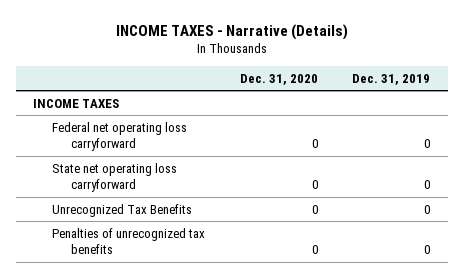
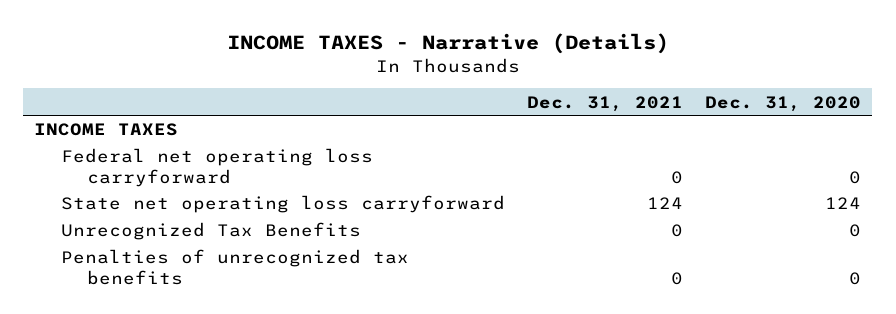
[352,73,431,85] Dec. 31, 2019 -> none
none -> [526,95,683,112] Dec. 31, 2021
[311,180,318,190] 0 -> [825,197,862,210] 124

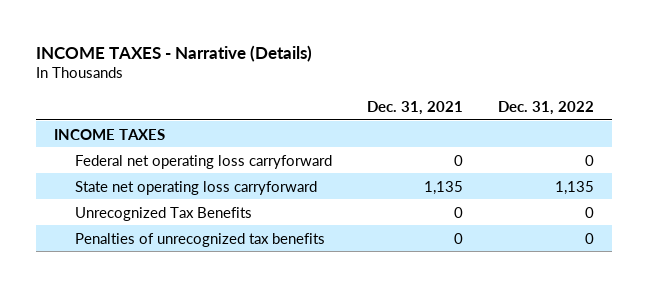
[705,95,862,112] Dec. 31, 2020 -> none
none -> [498,100,595,115] Dec. 31, 2022
[646,197,683,210] 124 -> [423,180,463,195] 1,135

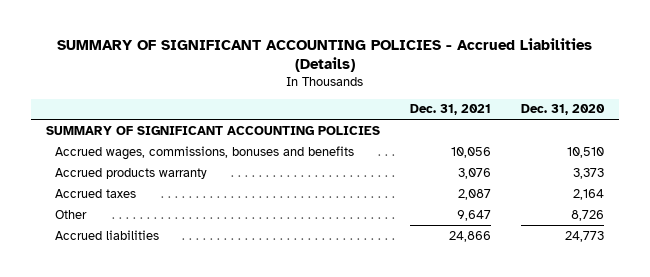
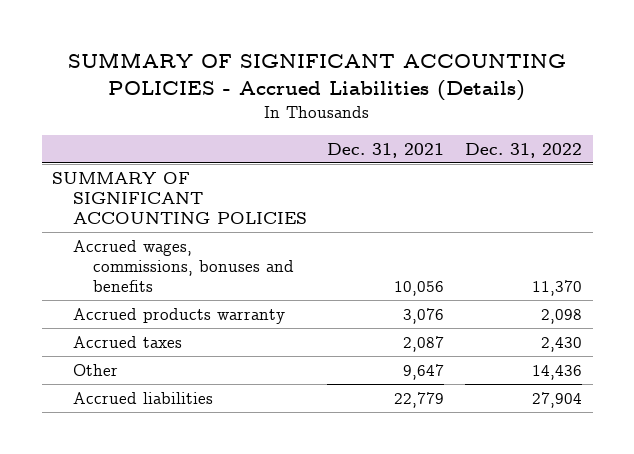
[521,104,606,116] Dec. 31, 2020 -> none
none -> [465,142,583,158] Dec. 31, 2022
[448,230,491,242] 24,866 -> [394,391,445,408] 22,779

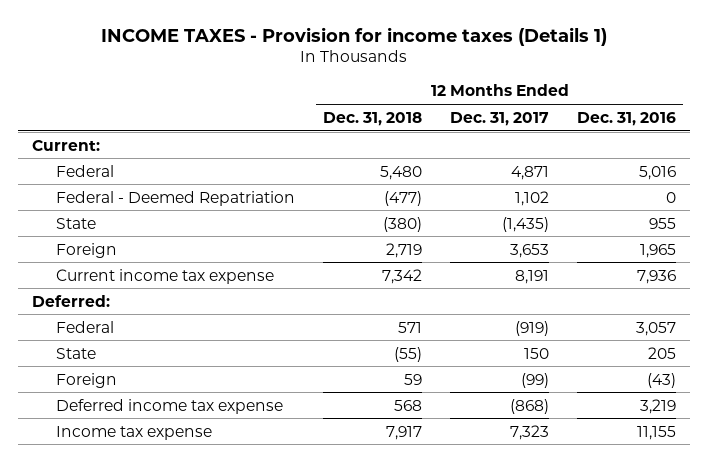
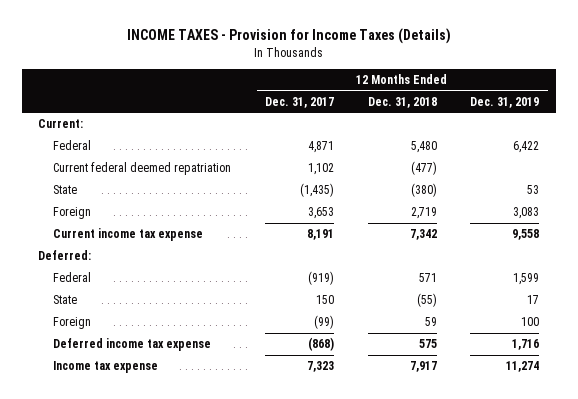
[100,26,607,46] INCOME TAXES - Provision for income taxes (Details 1) -> [126,28,451,45] INCOME TAXES - Provision for Income Taxes (Details)
[577,111,677,126] Dec. 31, 2016 -> none
none -> [470,96,540,108] Dec. 31, 2019
[56,190,296,206] Federal - Deemed Repatriation -> [53,162,232,176] Current federal deemed repatriation
[394,399,423,411] 568 -> [418,339,437,349] 575

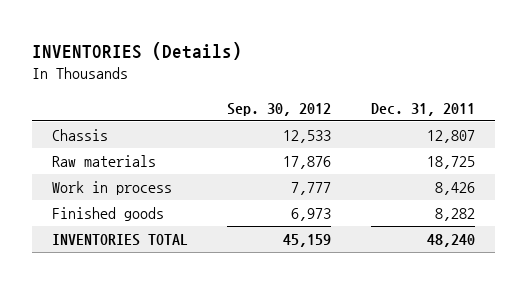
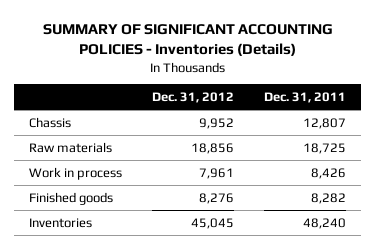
[31,41,242,60] INVENTORIES (Details) -> [42,24,333,57] SUMMARY OF SIGNIFICANT ACCOUNTING POLICIES - Inventories (Details)
[227,102,332,116] Sep. 30, 2012 -> none
none -> [152,91,235,103] Dec. 31, 2012
[51,234,188,247] INVENTORIES TOTAL -> [29,217,93,228] Inventories

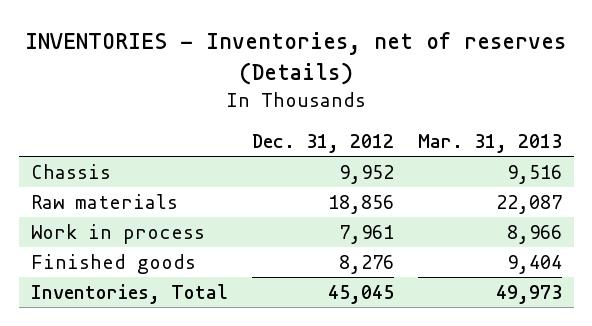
[42,24,333,57] SUMMARY OF SIGNIFICANT ACCOUNTING POLICIES - Inventories (Details) -> [25,32,567,86] INVENTORIES - Inventories, net of reserves (Details)
[263,91,346,103] Dec. 31, 2011 -> none
none -> [417,134,562,154] Mar. 31, 2013
[29,217,93,228] Inventories -> [30,283,228,304] Inventories, Total

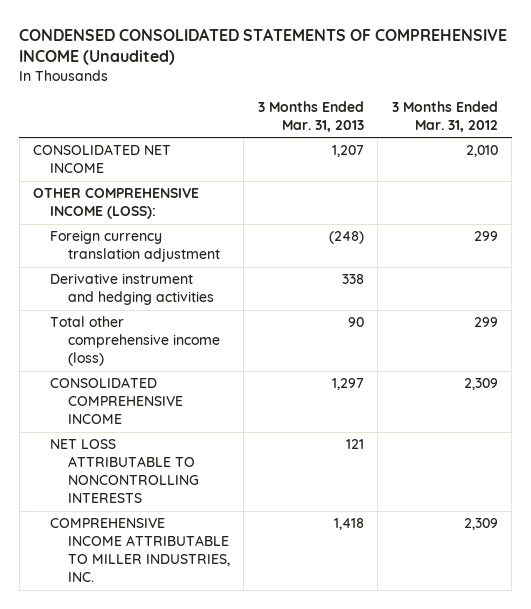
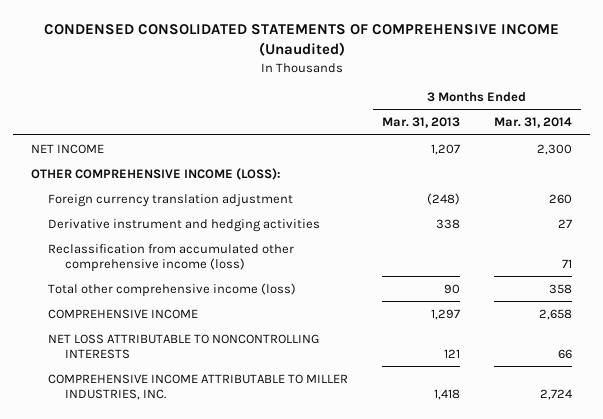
[391,101,498,132] 3 Months Ended Mar. 31, 2012 -> none
none -> [494,117,573,129] Mar. 31, 2014
[33,144,172,174] CONSOLIDATED NET INCOME -> [30,143,104,154] NET INCOME
none -> [47,243,294,272] Reclassification from accumulated other comprehensive income (loss)
[50,377,183,425] CONSOLIDATED COMPREHENSIVE INCOME -> [47,308,198,319] COMPREHENSIVE INCOME

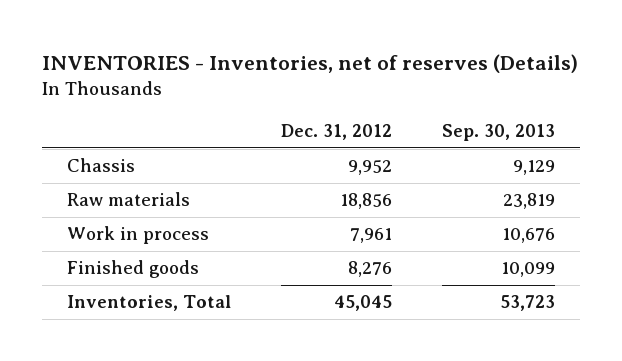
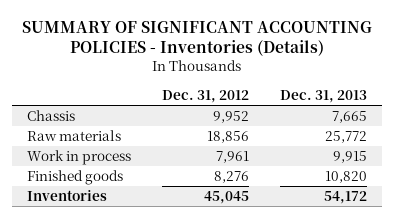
[41,54,578,74] INVENTORIES - Inventories, net of reserves (Details) -> [22,20,373,57] SUMMARY OF SIGNIFICANT ACCOUNTING POLICIES - Inventories (Details)
[442,123,556,141] Sep. 30, 2013 -> none
none -> [280,89,368,103] Dec. 31, 2013
[66,295,231,312] Inventories, Total -> [27,190,108,202] Inventories

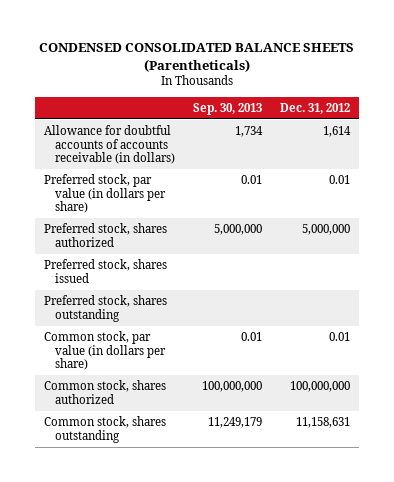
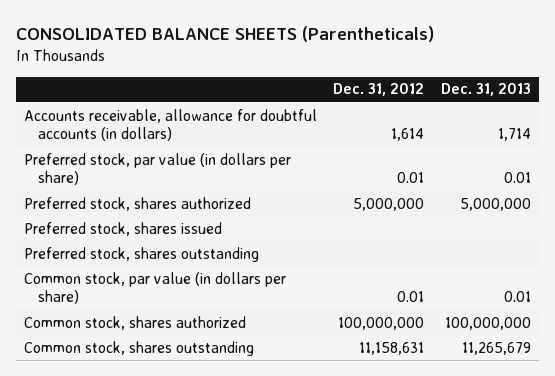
[38,43,354,72] CONDENSED CONSOLIDATED BALANCE SHEETS (Parentheticals) -> [15,25,434,42] CONSOLIDATED BALANCE SHEETS (Parentheticals)
[192,102,262,115] Sep. 30, 2013 -> none
none -> [440,83,531,97] Dec. 31, 2013
[43,125,175,165] Allowance for doubtful accounts of accounts receivable (in dollars) -> [23,108,317,142] Accounts receivable, allowance for doubtful accounts (in dollars)

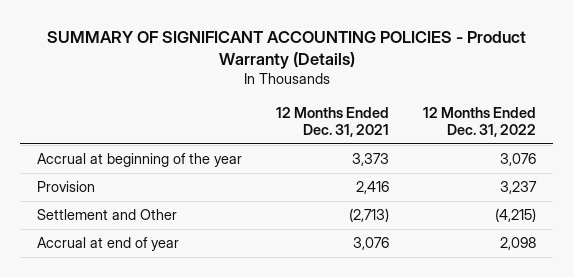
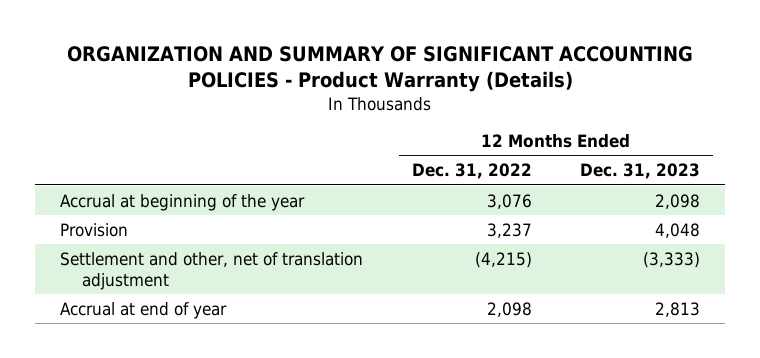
[46,30,526,70] SUMMARY OF SIGNIFICANT ACCOUNTING POLICIES - Product Warranty (Details) -> [67,46,694,93] ORGANIZATION AND SUMMARY OF SIGNIFICANT ACCOUNTING POLICIES - Product Warranty (Details)
[276,106,390,138] 12 Months Ended Dec. 31, 2021 -> none
none -> [580,163,701,180] Dec. 31, 2023
[37,209,178,221] Settlement and Other -> [59,251,363,290] Settlement and other, net of translation adjustment

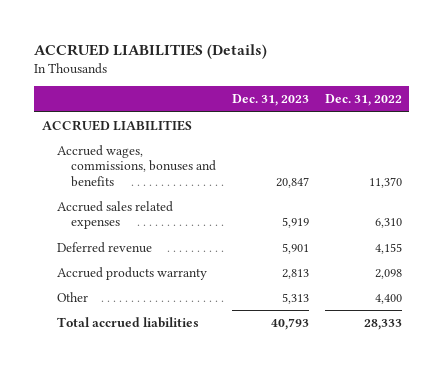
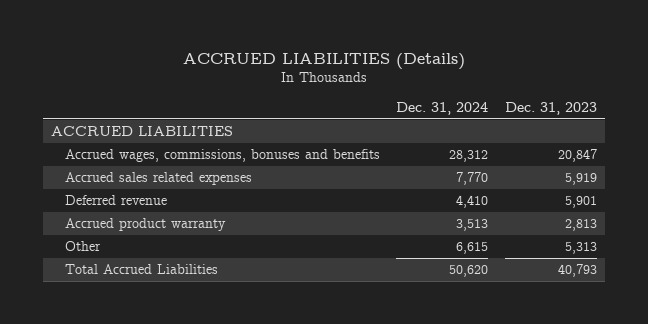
[324,94,402,107] Dec. 31, 2022 -> none
none -> [396,102,489,116] Dec. 31, 2024
[56,266,207,280] Accrued products warranty -> [64,218,226,232] Accrued product warranty
[56,316,199,328] Total accrued liabilities -> [64,264,218,275] Total Accrued Liabilities

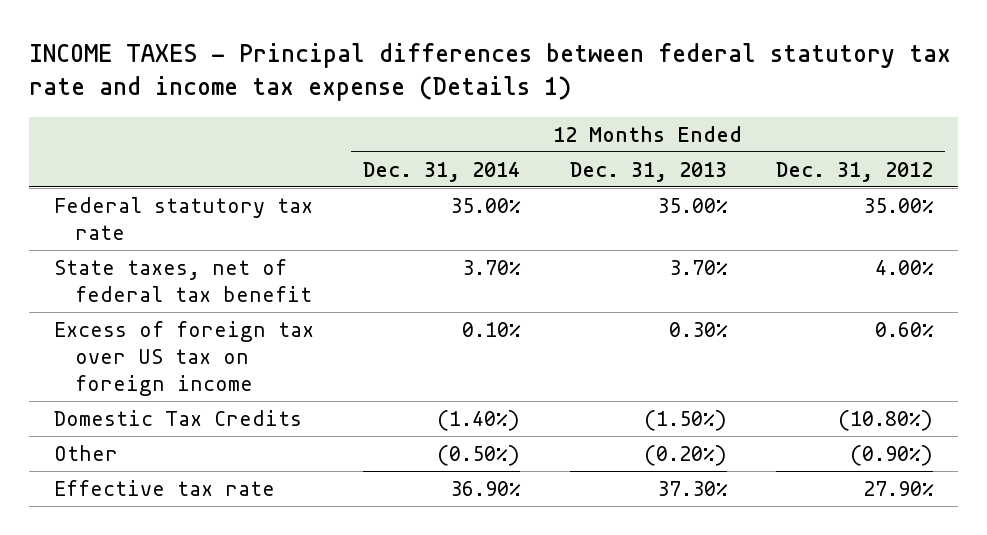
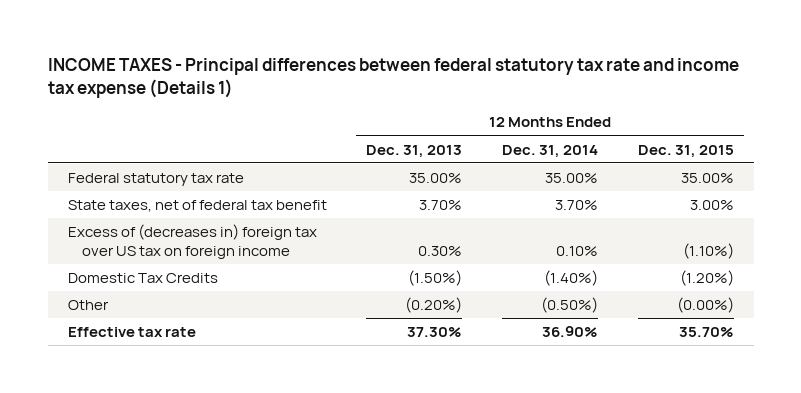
[776,161,934,182] Dec. 31, 2012 -> none
none -> [637,144,734,158] Dec. 31, 2015
[53,320,314,397] Excess of foreign tax over US tax on foreign income -> [67,224,317,259] Excess of (decreases in) foreign tax over US tax on foreign income

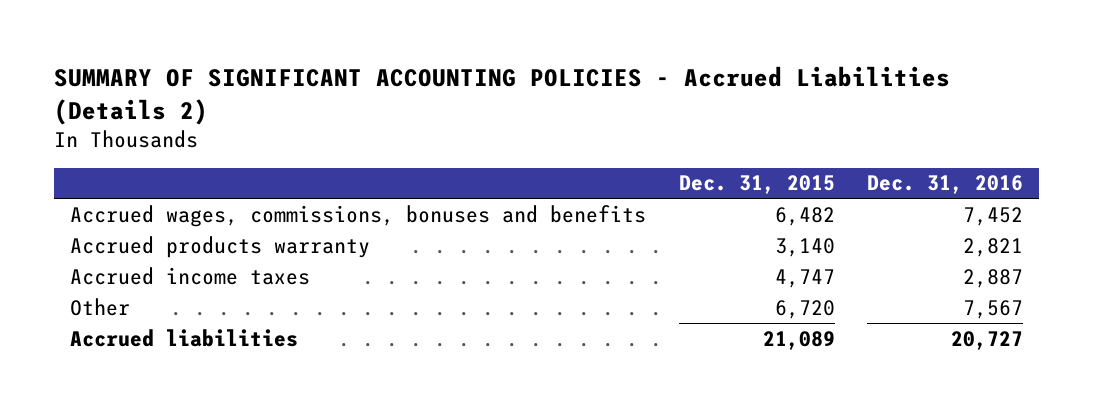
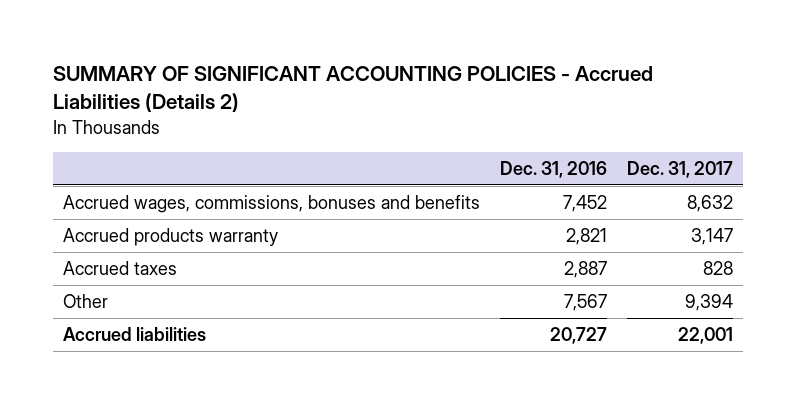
[678,175,835,195] Dec. 31, 2015 -> none
none -> [626,160,733,178] Dec. 31, 2017
[70,266,311,285] Accrued income taxes -> [63,261,178,276] Accrued taxes

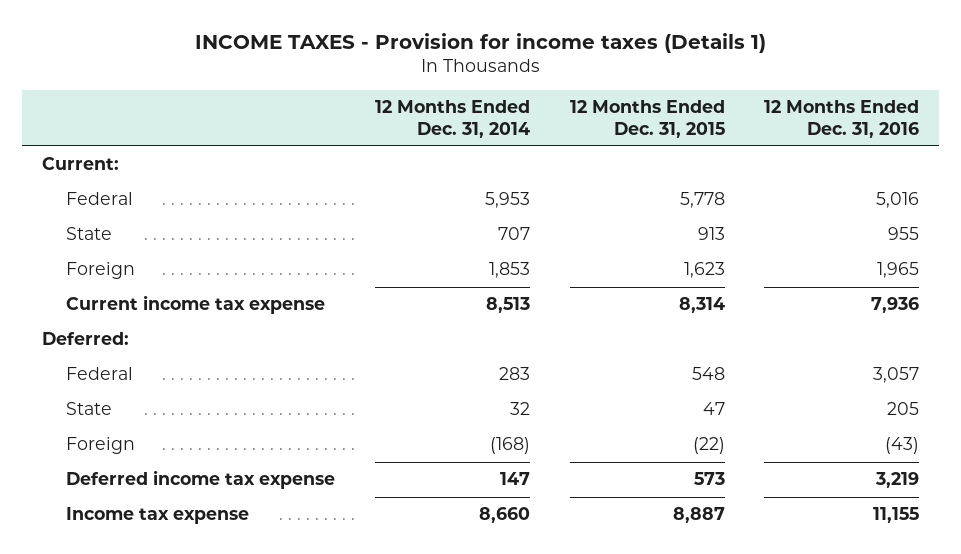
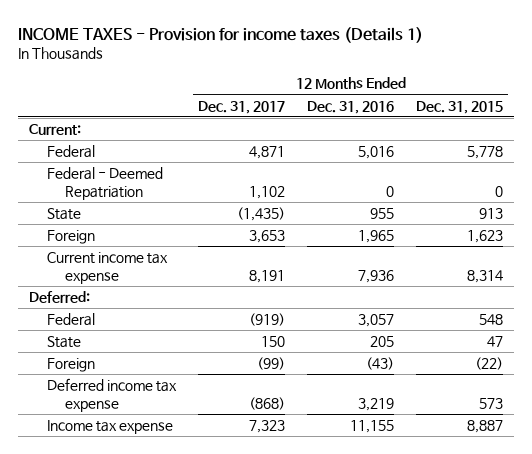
[374,100,530,138] 12 Months Ended Dec. 31, 2014 -> none
none -> [198,100,286,114] Dec. 31, 2017
none -> [47,167,164,200] Federal - Deemed Repatriation

